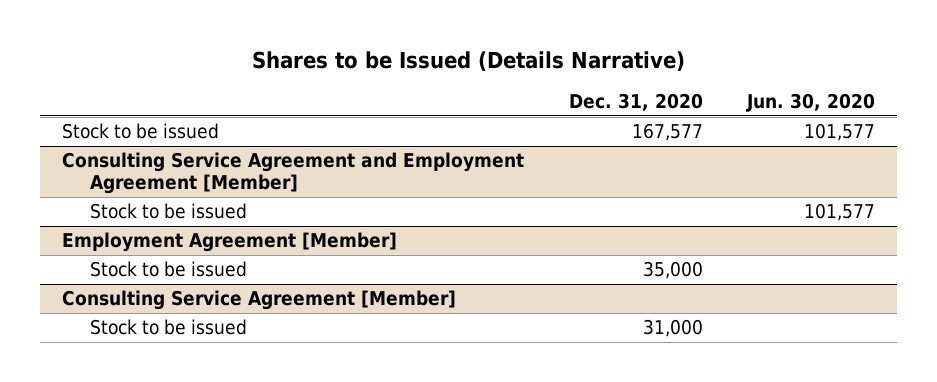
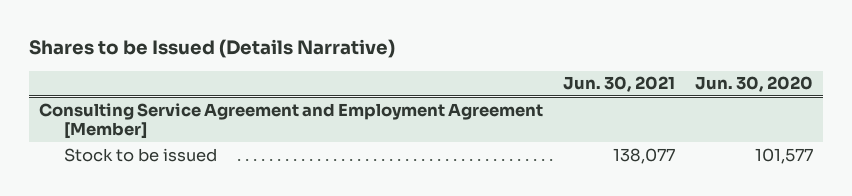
[568,93,703,112] Dec. 31, 2020 -> none
none -> [563,76,676,93] Jun. 30, 2021
[62,123,220,140] Stock to be issued -> none
[62,232,398,253] Employment Agreement [Member] -> none
[90,261,248,278] Stock to be issued -> none
[62,290,457,311] Consulting Service Agreement [Member] -> none
[90,319,248,336] Stock to be issued -> none

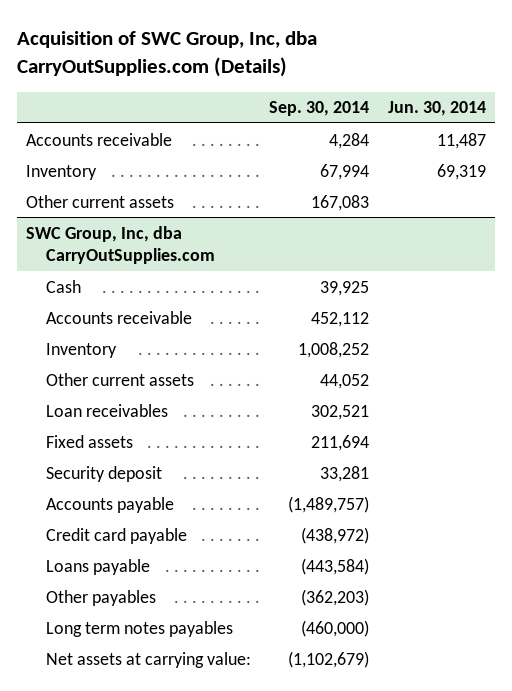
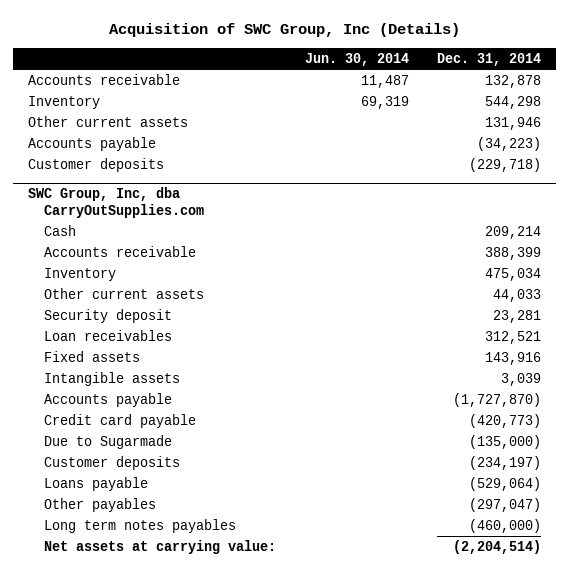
[16,31,317,78] Acquisition of SWC Group, Inc, dba CarryOutSupplies.com (Details) -> [108,23,460,38] Acquisition of SWC Group, Inc (Details)
[269,101,370,117] Sep. 30, 2014 -> none
none -> [437,52,542,66] Dec. 31, 2014
none -> [27,137,156,152] Accounts payable
none -> [27,158,164,173] Customer deposits
[45,465,162,482] Security deposit -> [43,309,172,324] Security deposit
none -> [43,372,180,387] Intangible assets
none -> [43,435,172,450] Due to Sugarmade
none -> [43,456,180,471] Customer deposits

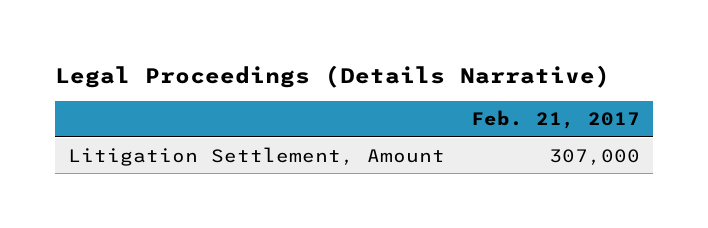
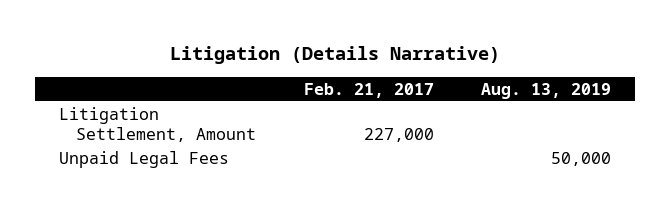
[54,64,610,88] Legal Proceedings (Details Narrative) -> [170,46,501,65] Litigation (Details Narrative)
none -> [481,82,612,99] Aug. 13, 2019
[549,149,641,166] 307,000 -> [363,128,434,143] 227,000
none -> [58,150,229,168] Unpaid Legal Fees

